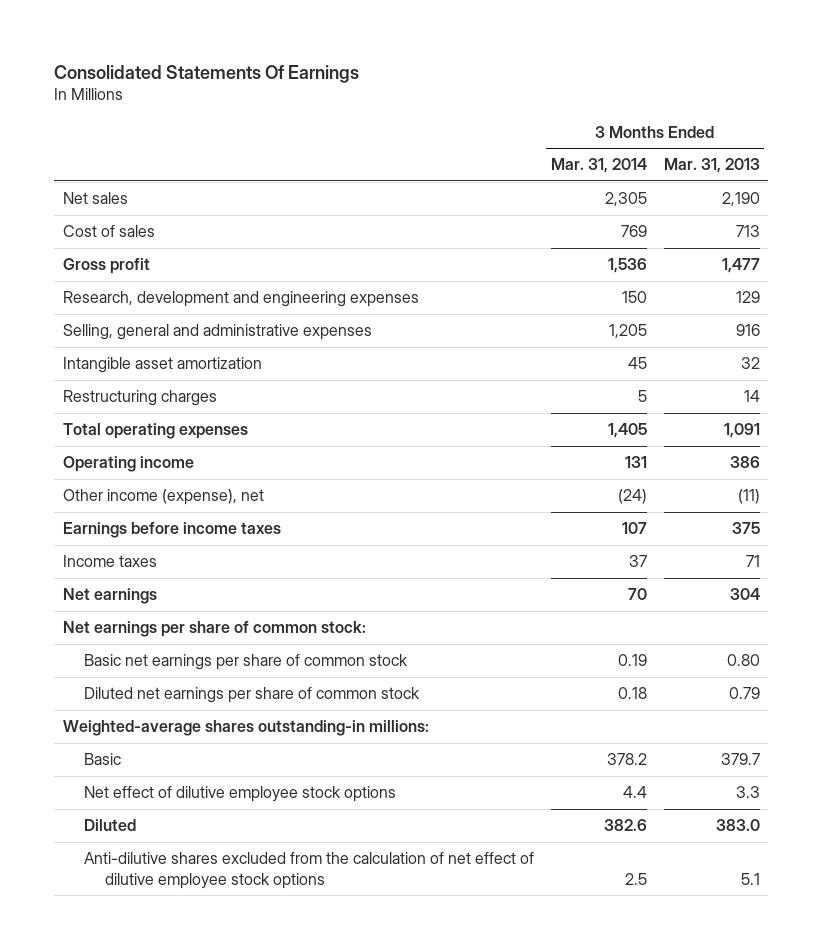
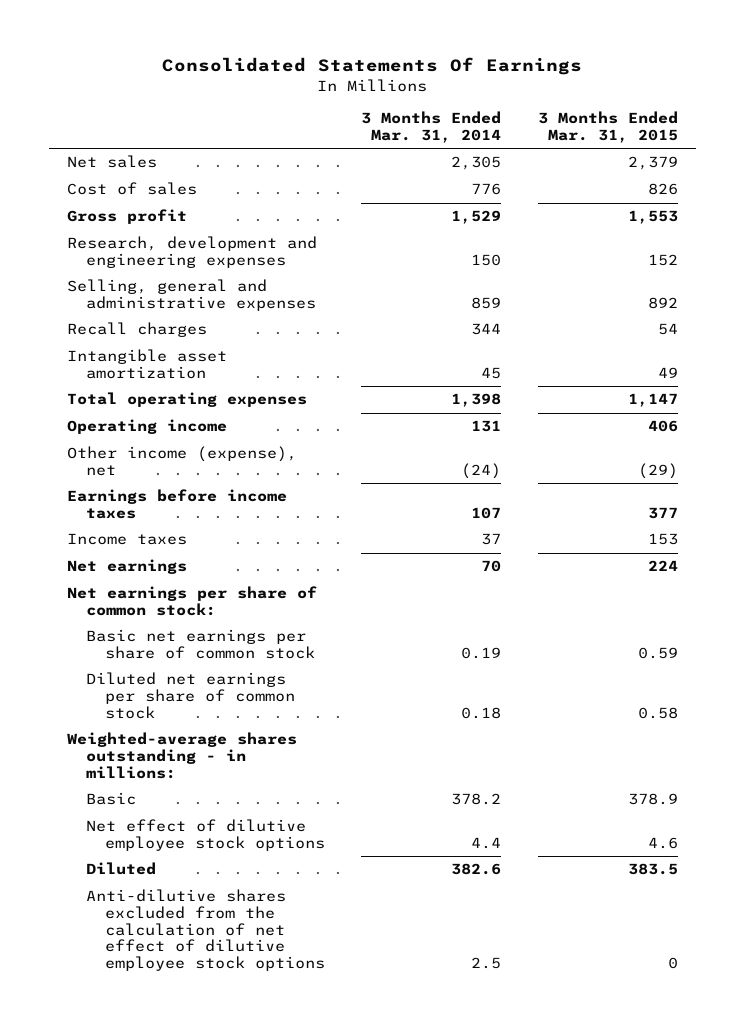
[663,158,760,174] Mar. 31, 2013 -> none
none -> [537,111,678,144] 3 Months Ended Mar. 31, 2015
[620,225,647,238] 769 -> [471,183,502,196] 776
[607,258,647,274] 1,536 -> [451,210,502,225] 1,529
[608,324,647,339] 1,205 -> [471,296,502,309] 859
none -> [67,322,208,338] Recall charges
[62,390,217,407] Restructuring charges -> none
[607,423,647,439] 1,405 -> [451,393,502,408] 1,398
[62,720,429,737] Weighted-average shares outstanding-in millions: -> [67,732,298,779] Weighted-average shares outstanding - in millions:

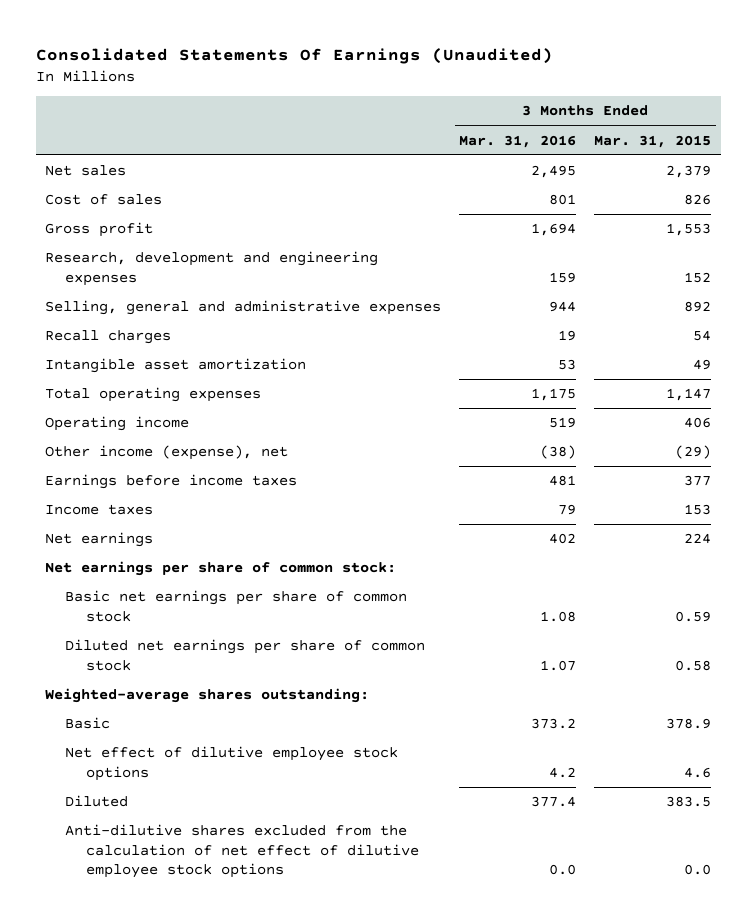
[162,57,583,76] Consolidated Statements Of Earnings -> [35,47,553,64] Consolidated Statements Of Earnings (Unaudited)
[361,111,502,144] 3 Months Ended Mar. 31, 2014 -> none
none -> [459,134,577,148] Mar. 31, 2016
[67,732,298,779] Weighted-average shares outstanding - in millions: -> [44,688,369,704] Weighted-average shares outstanding:
[667,956,678,969] 0 -> [684,863,712,875] 0.0

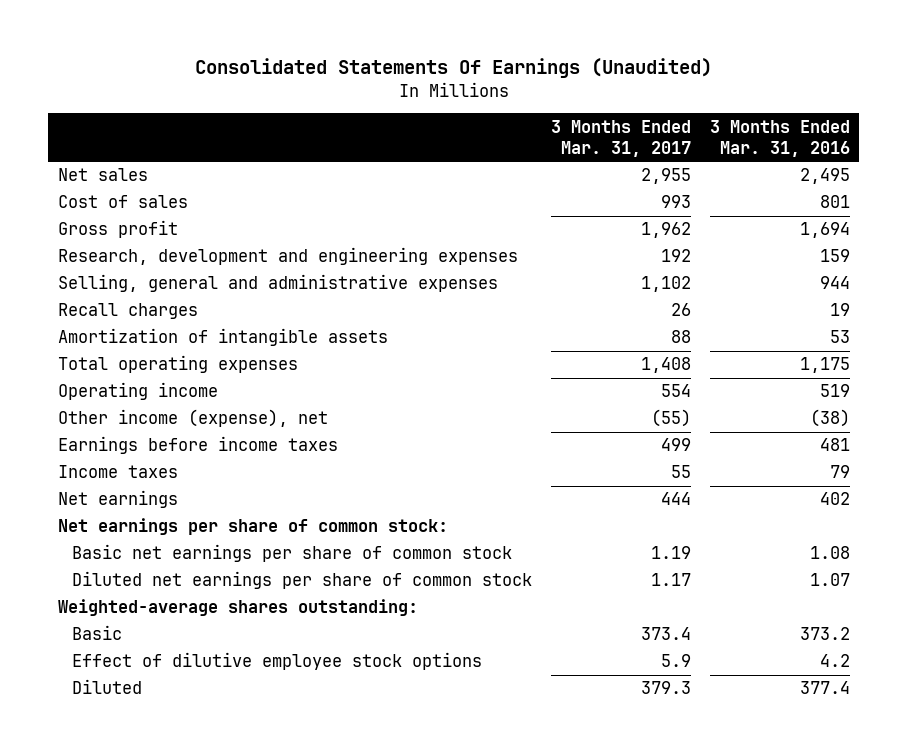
[594,134,712,148] Mar. 31, 2015 -> none
none -> [551,119,692,158] 3 Months Ended Mar. 31, 2017
[44,358,306,374] Intangible asset amortization -> [57,328,388,347] Amortization of intangible assets
[65,746,399,781] Net effect of dilutive employee stock options -> [72,652,483,671] Effect of dilutive employee stock options
[65,824,419,878] Anti-dilutive shares excluded from the calculation of net effect of dilutive employee stock options -> none

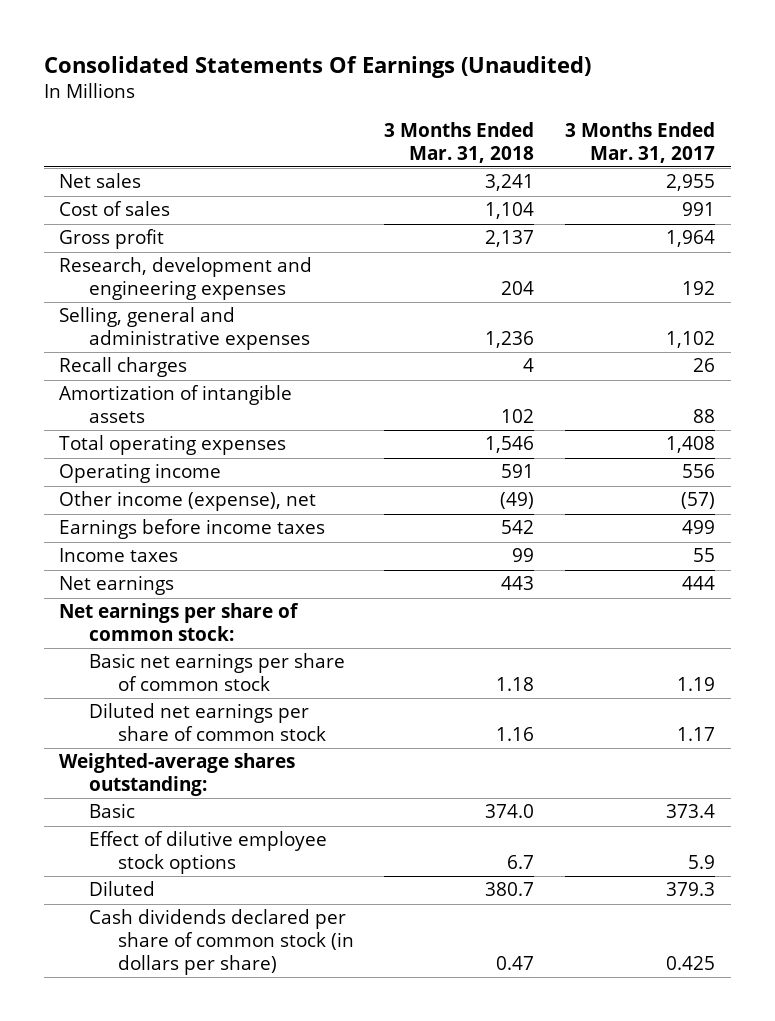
[709,119,850,158] 3 Months Ended Mar. 31, 2016 -> none
none -> [384,122,535,163] 3 Months Ended Mar. 31, 2018
[661,195,692,209] 993 -> [682,202,716,217] 991
[641,222,692,239] 1,962 -> [666,230,716,248] 1,964
[661,384,692,398] 554 -> [682,464,716,479] 556
[651,409,692,428] (55) -> [681,492,716,510] (57)
none -> [88,909,354,975] Cash dividends declared per share of common stock (in dollars per share)

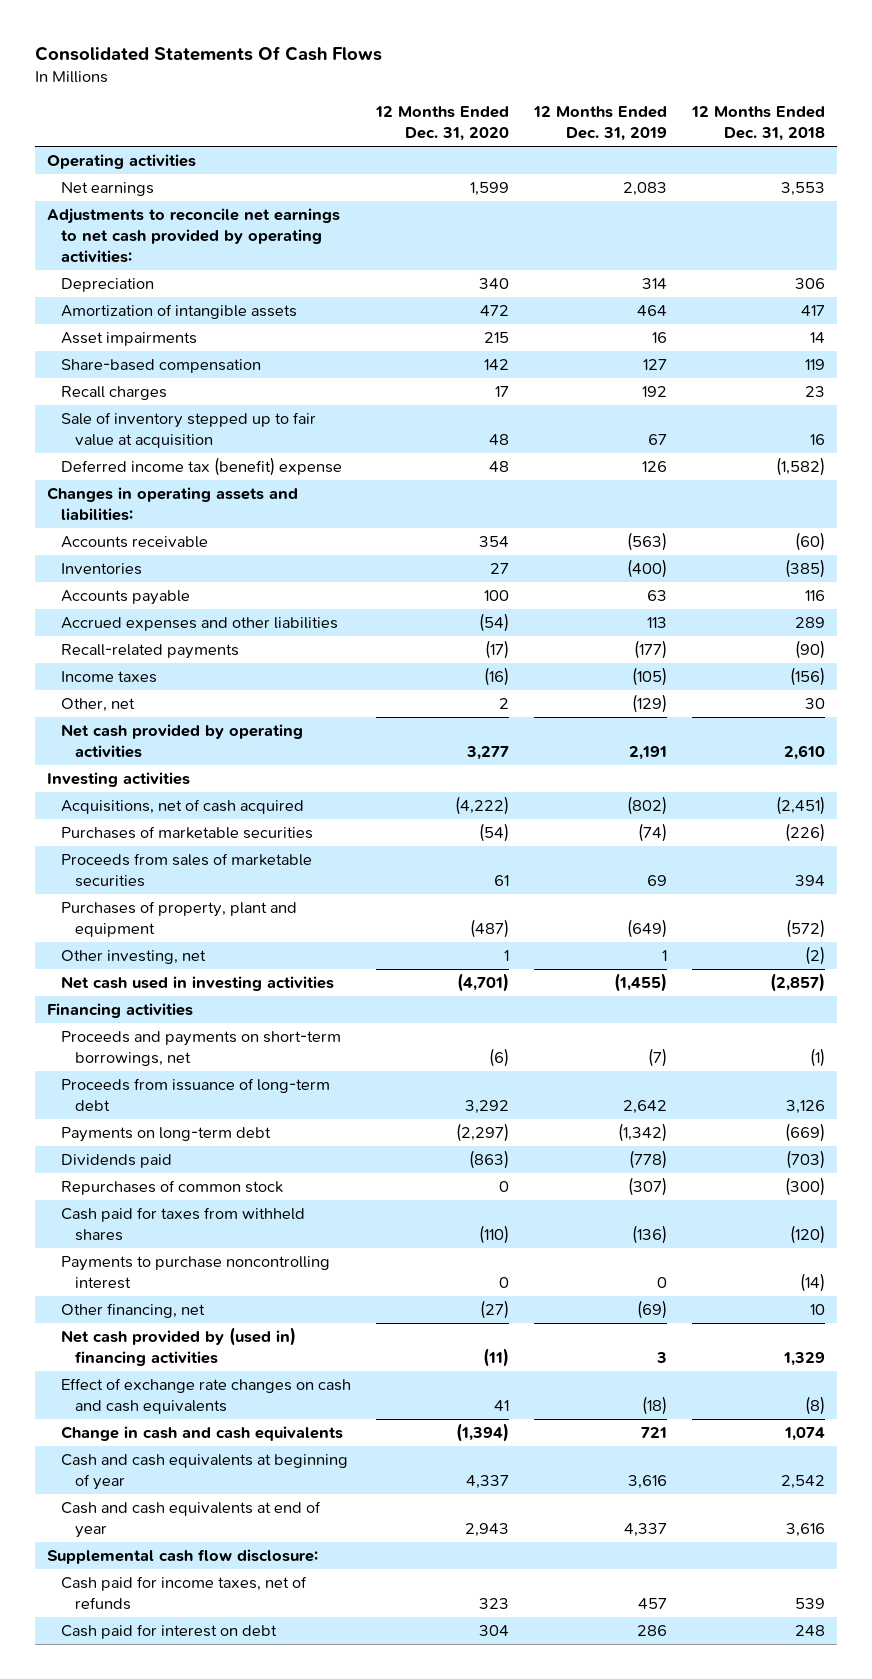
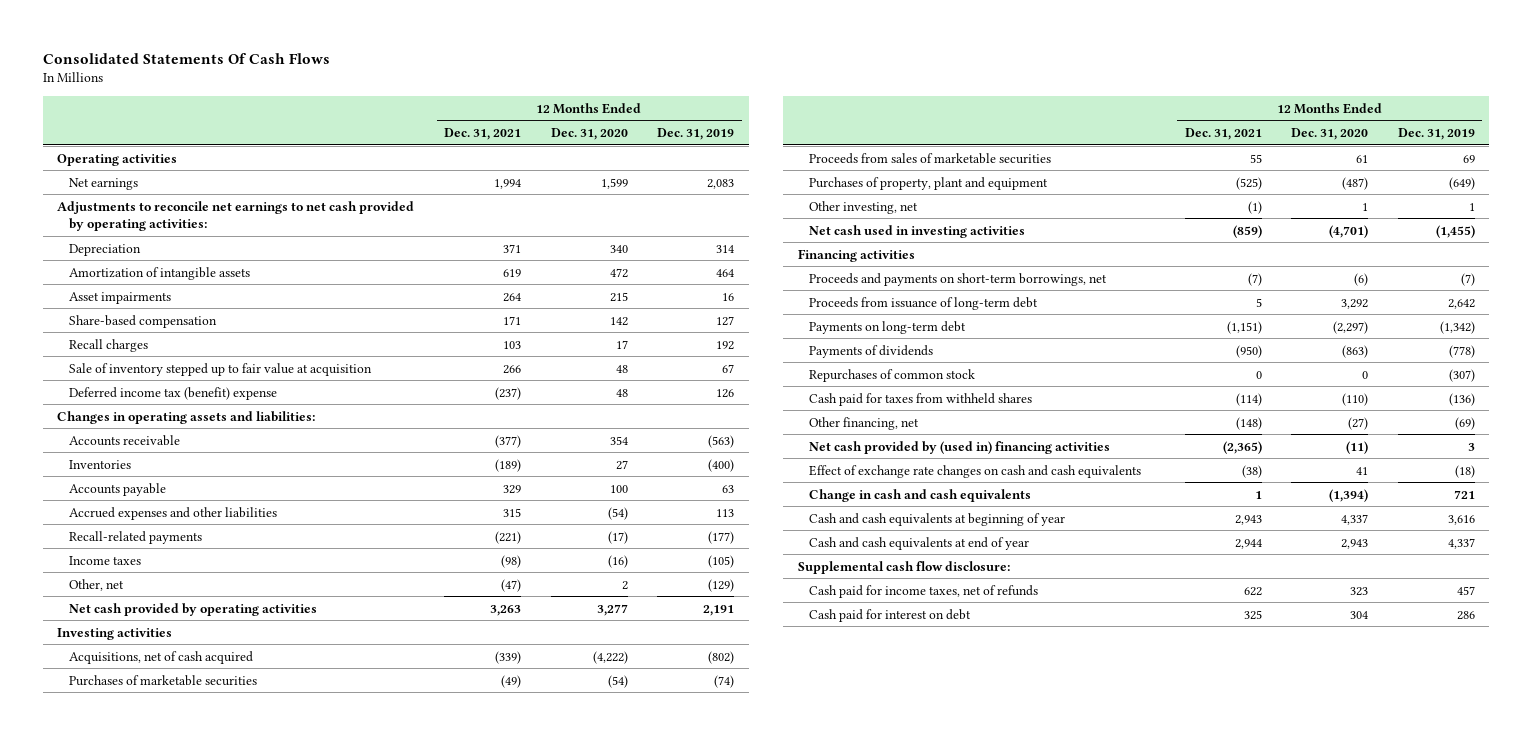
[690,106,825,142] 12 Months Ended Dec. 31, 2018 -> none
none -> [444,128,522,141] Dec. 31, 2021
[61,1153,173,1168] Dividends paid -> [809,344,934,358] Payments of dividends
[61,1255,331,1290] Payments to purchase noncontrolling interest -> none

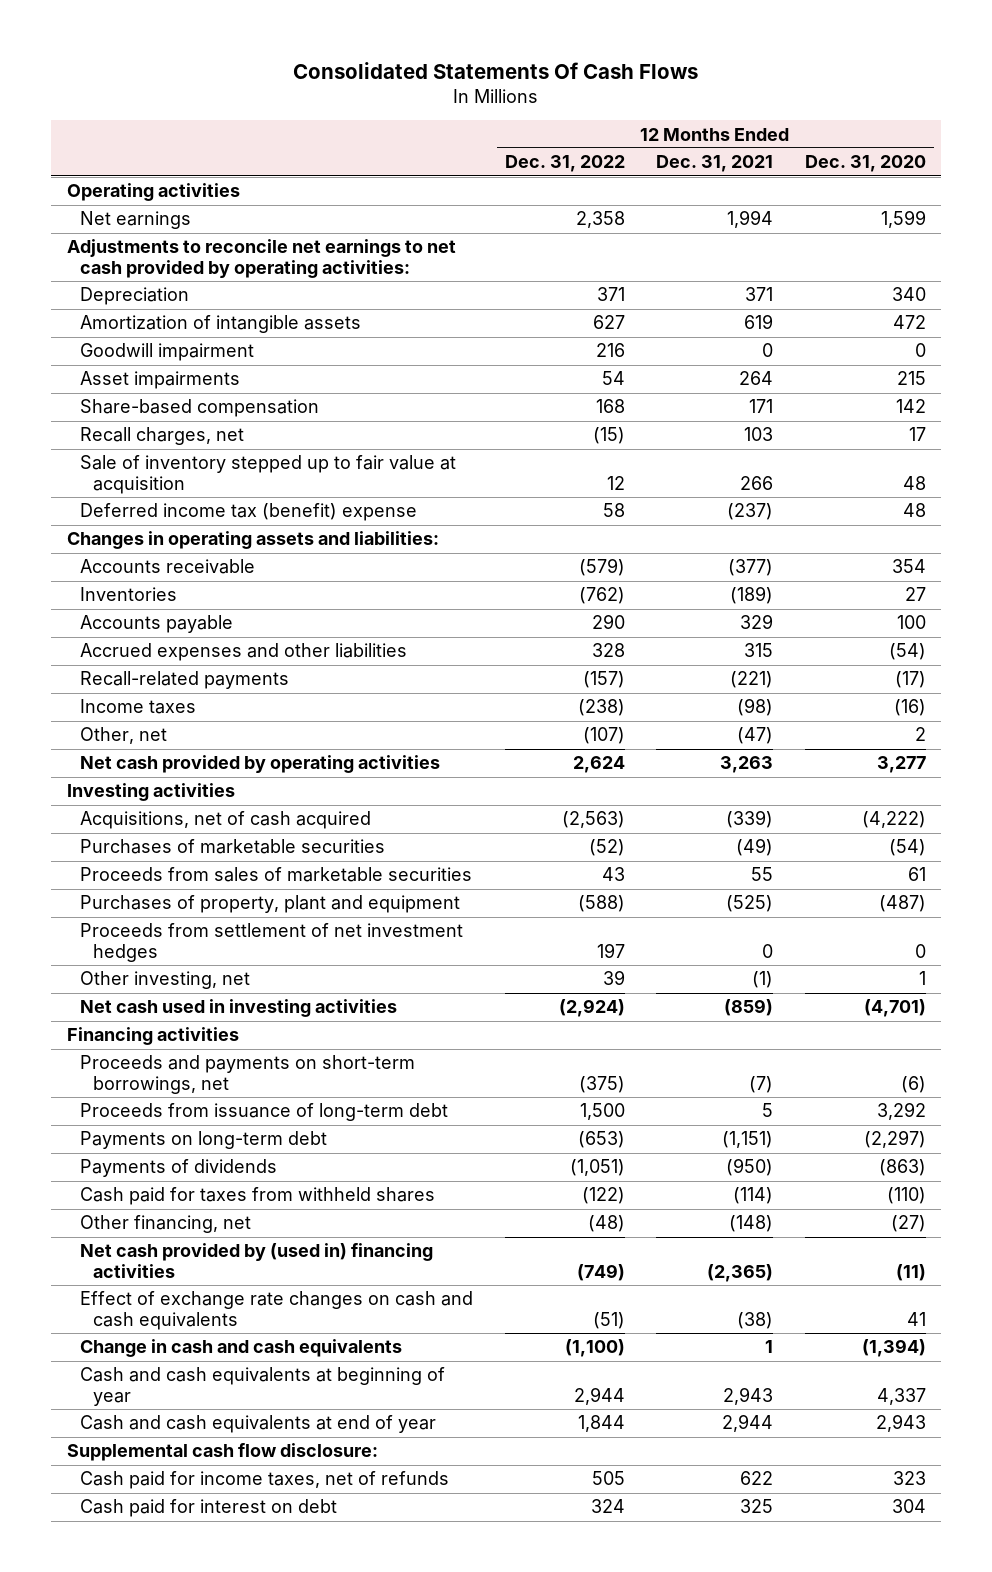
[657,128,735,141] Dec. 31, 2019 -> none
none -> [504,155,625,173] Dec. 31, 2022
none -> [80,343,255,362] Goodwill impairment
[68,338,148,352] Recall charges -> [80,427,245,446] Recall charges, net
none -> [80,923,464,962] Proceeds from settlement of net investment hedges
[809,368,976,382] Repurchases of common stock -> none

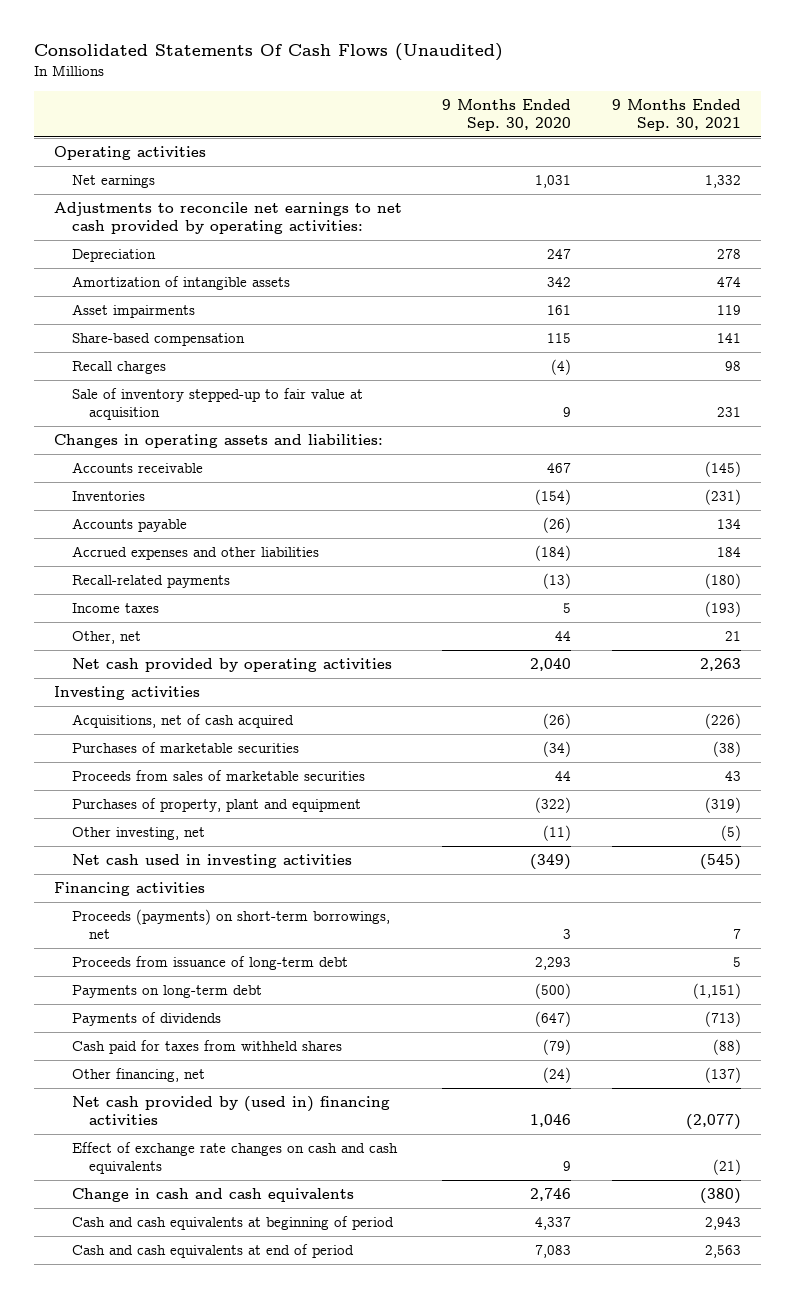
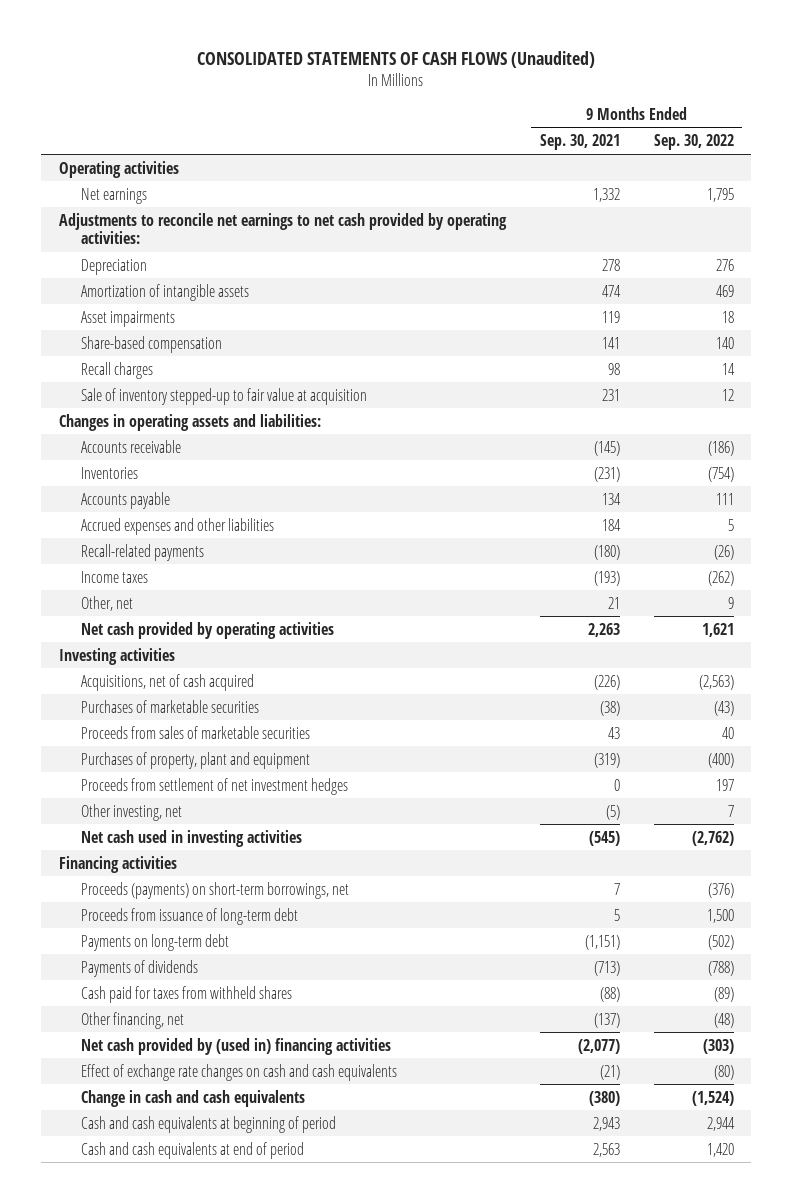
[33,43,503,62] Consolidated Statements Of Cash Flows (Unaudited) -> [197,51,596,69] CONSOLIDATED STATEMENTS OF CASH FLOWS (Unaudited)
[442,98,572,131] 9 Months Ended Sep. 30, 2020 -> none
none -> [653,134,734,151] Sep. 30, 2022
none -> [80,777,348,795] Proceeds from settlement of net investment hedges

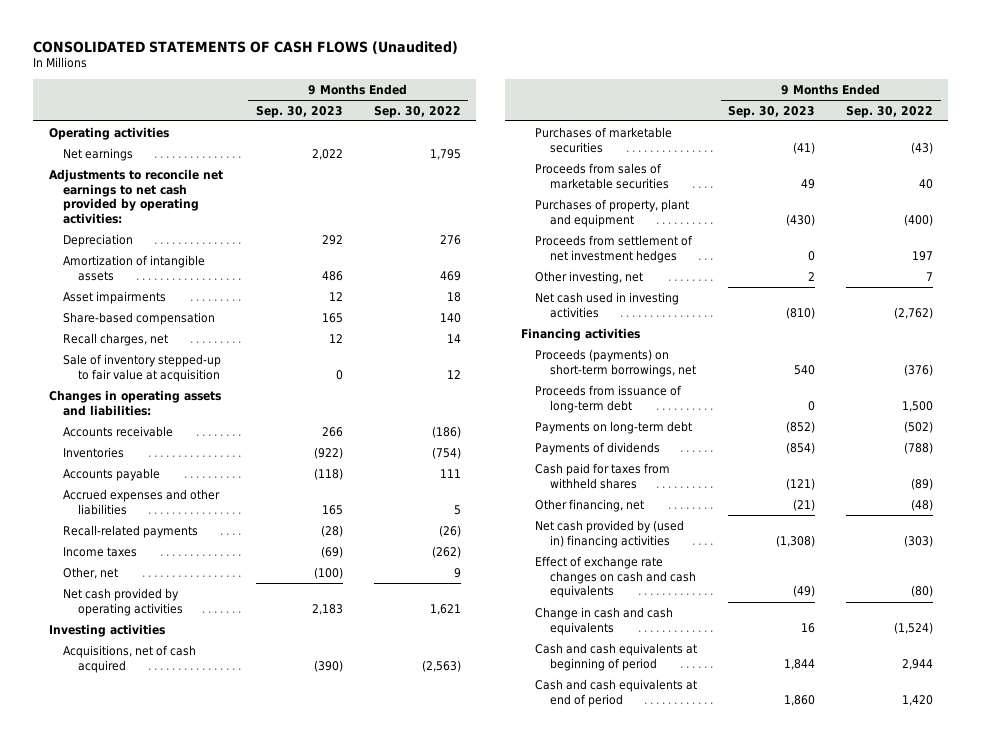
[539,134,620,151] Sep. 30, 2021 -> none
none -> [256,105,344,118] Sep. 30, 2023
[80,361,153,379] Recall charges -> [63,332,169,346] Recall charges, net

